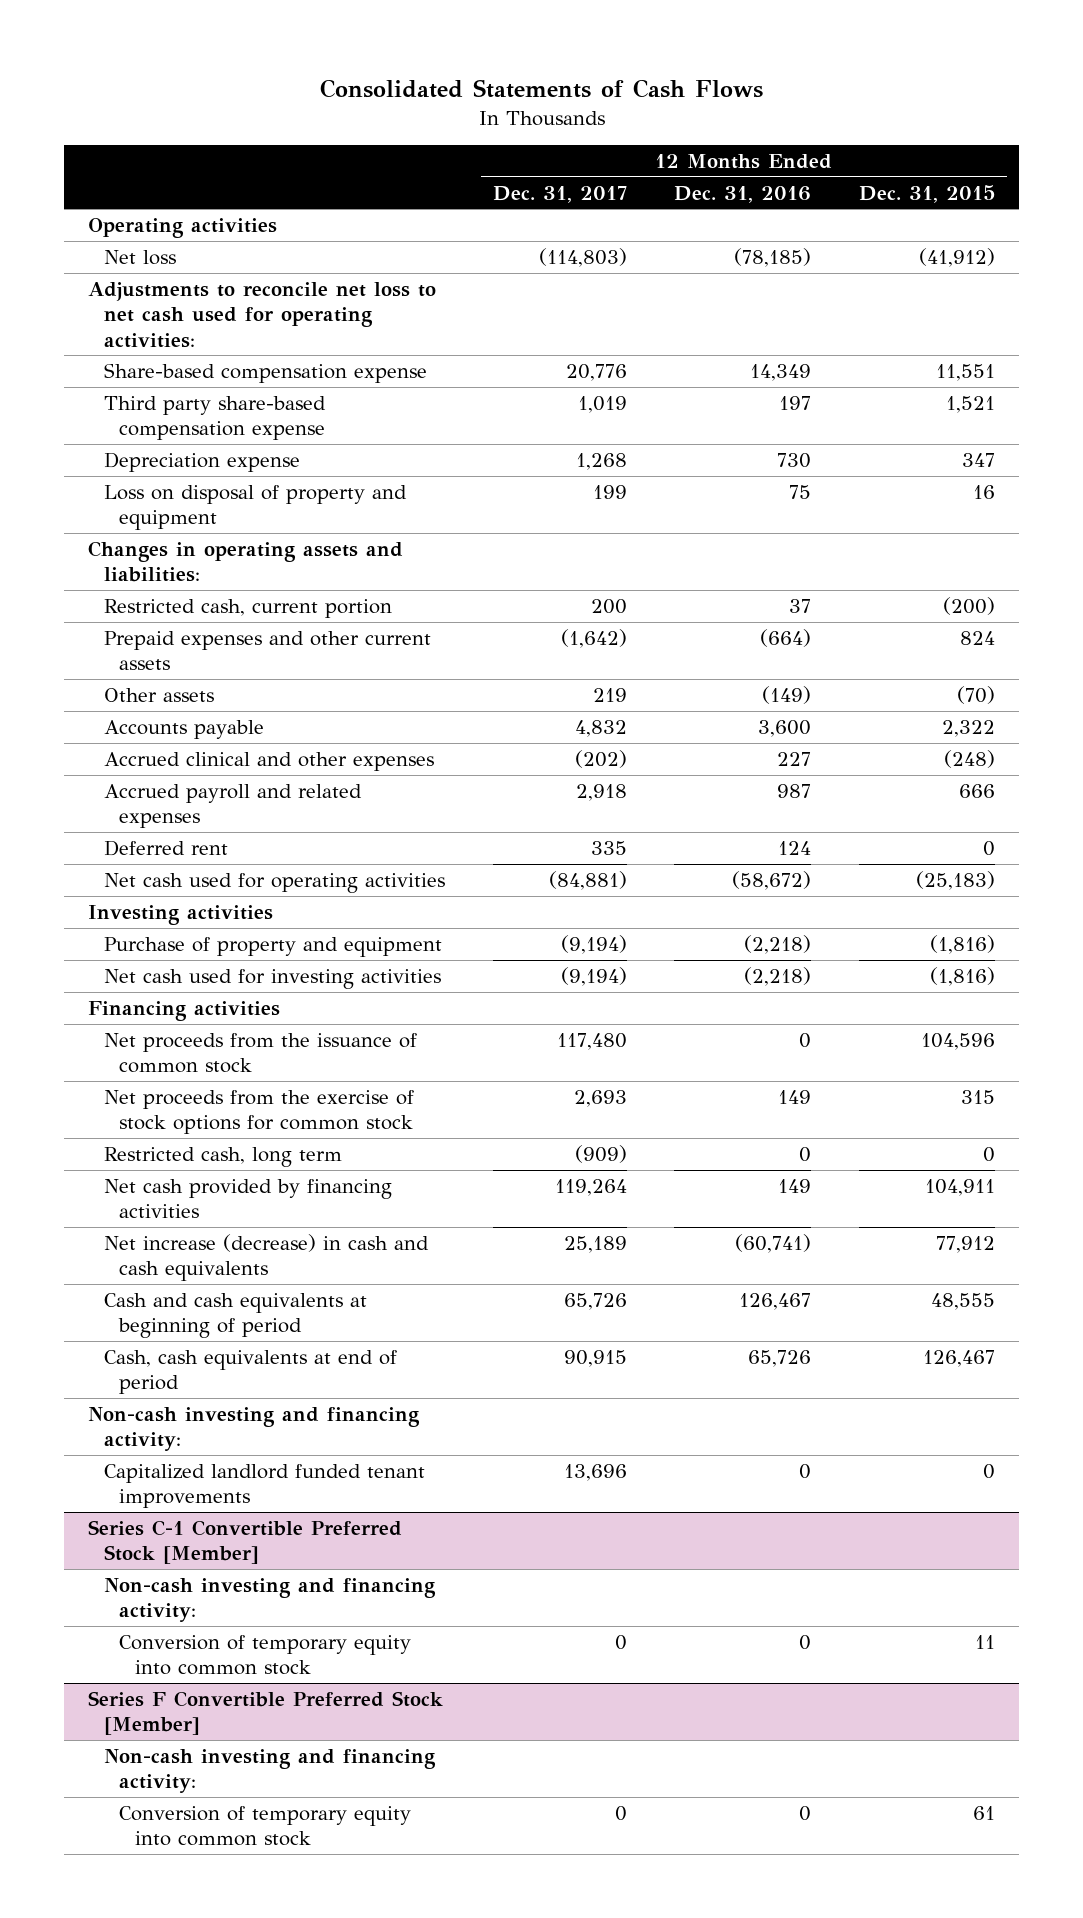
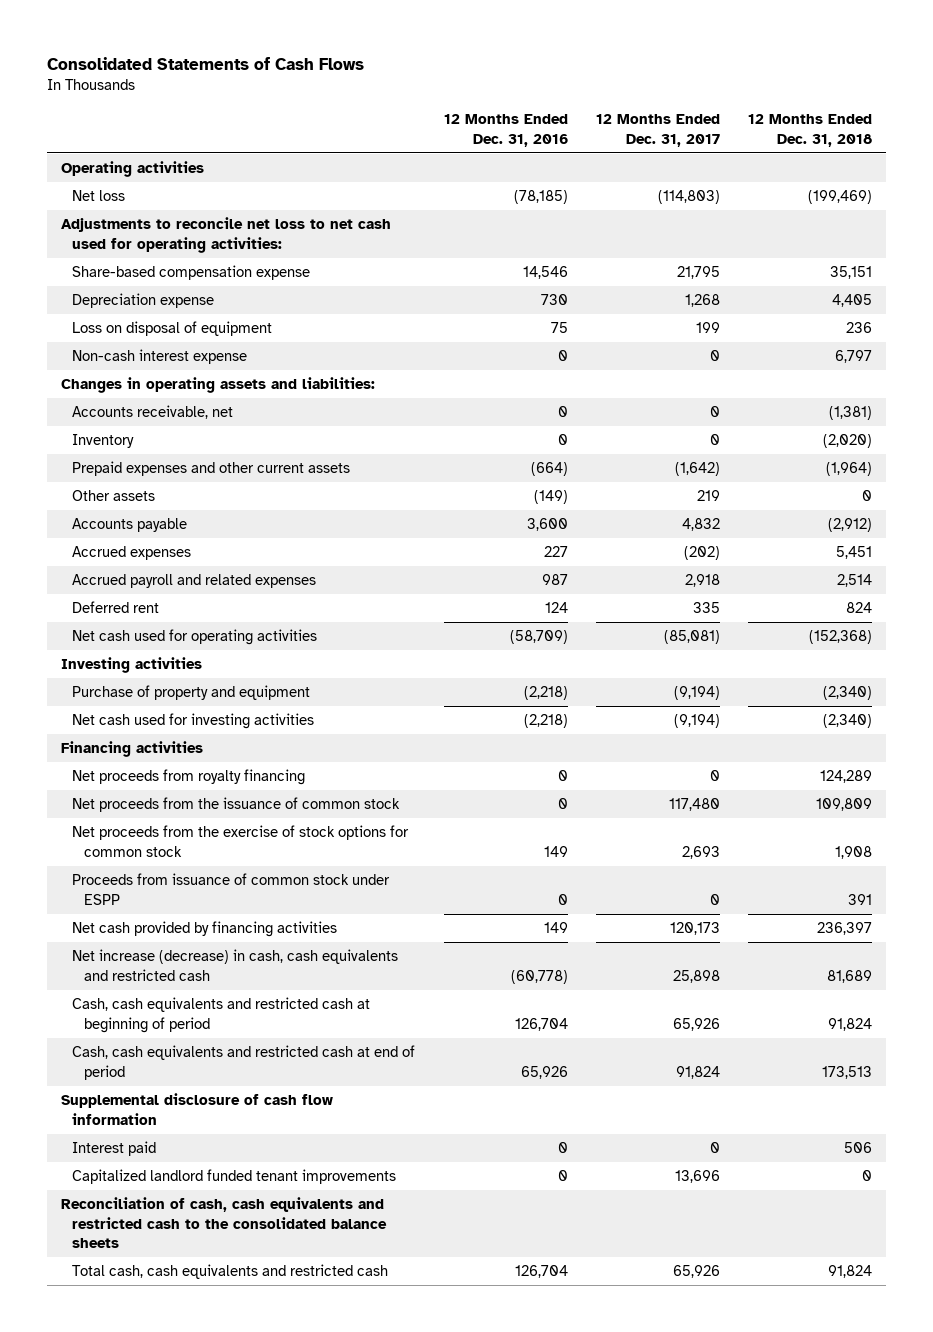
[859,184,996,203] Dec. 31, 2015 -> none
none -> [748,114,873,147] 12 Months Ended Dec. 31, 2018
[103,395,326,441] Third party share-based compensation expense -> none
[565,363,627,381] 20,776 -> [677,266,721,280] 21,795
[750,363,812,381] 14,349 -> [522,266,568,280] 14,546
[103,484,407,531] Loss on disposal of property and equipment -> [72,321,273,337] Loss on disposal of equipment
none -> [72,349,248,365] Non-cash interest expense
[103,598,392,618] Restricted cash, current portion -> none
none -> [72,405,234,420] Accounts receivable, net
none -> [72,434,135,449] Inventory
[103,751,434,771] Accrued clinical and other expenses -> [72,546,192,561] Accrued expenses
[548,870,627,890] (84,881) -> [664,630,721,645] (85,081)
[732,870,812,890] (58,672) -> [509,630,568,645] (58,709)
none -> [72,769,306,786] Net proceeds from royalty financing
[103,1146,342,1167] Restricted cash, long term -> none
[88,1406,421,1452] Non-cash investing and financing activity: -> none
none -> [72,873,391,905] Proceeds from issuance of common stock under ESPP
[554,1178,627,1196] 119,264 -> [670,922,721,936] 120,173
[103,1233,429,1282] Net increase (decrease) in cash and cash equivalents -> [72,949,399,981] Net increase (decrease) in cash, cash equivalents and restricted cash
[563,1235,627,1253] 25,189 -> [673,969,721,983] 25,898
[735,1233,812,1253] (60,741) -> [510,969,568,984] (60,778)
[103,1292,367,1339] Cash and cash equivalents at beginning of period -> [72,997,371,1033] Cash, cash equivalents and restricted cash at beginning of period
[563,1292,627,1310] 65,726 -> [673,1017,721,1031] 65,926
[739,1292,812,1310] 126,467 -> [514,1017,568,1031] 126,704
[103,1349,397,1395] Cash, cash equivalents at end of period -> [72,1045,416,1080] Cash, cash equivalents and restricted cash at end of period
[563,1349,627,1367] 90,915 -> [676,1065,721,1079] 91,824
[748,1349,812,1367] 65,726 -> [520,1065,568,1079] 65,926
none -> [60,1093,333,1125] Supplemental disclosure of cash flow information
none -> [72,1141,157,1157] Interest paid
[88,1519,403,1565] Series C-1 Convertible Preferred Stock [Member] -> none
[103,1577,436,1623] Non-cash investing and financing activity: -> none
[119,1634,412,1676] Conversion of temporary equity into common stock -> none
[88,1690,444,1736] Series F Convertible Preferred Stock [Member] -> none
[103,1748,436,1794] Non-cash investing and financing activity: -> none
[119,1805,412,1847] Conversion of temporary equity into common stock -> none
none -> [60,1197,388,1248] Reconciliation of cash, cash equivalents and restricted cash to the consolidated balance sheets
none -> [72,1264,389,1280] Total cash, cash equivalents and restricted cash

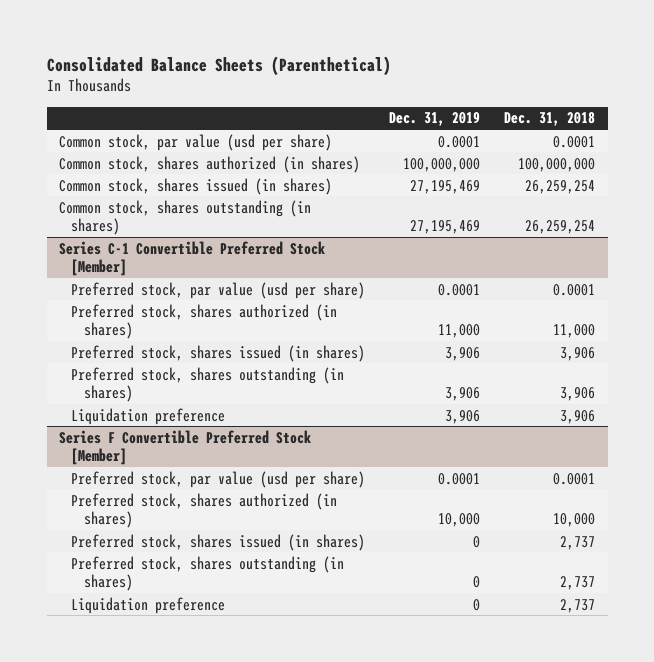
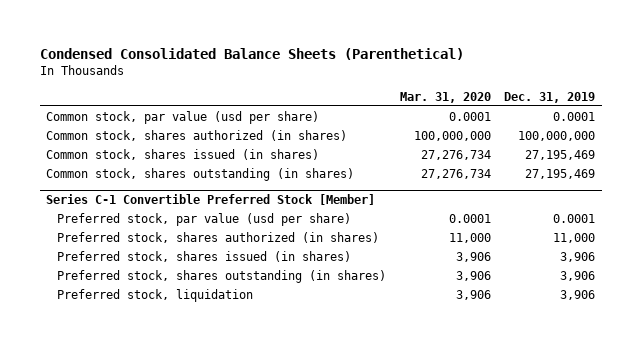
[46,55,391,76] Consolidated Balance Sheets (Parenthetical) -> [39,47,464,60] Condensed Consolidated Balance Sheets (Parenthetical)
[504,112,596,127] Dec. 31, 2018 -> none
none -> [399,91,491,103] Mar. 31, 2020
[58,429,311,465] Series F Convertible Preferred Stock [Member] -> none
[71,470,366,488] Preferred stock, par value (usd per share) -> none
[71,492,338,528] Preferred stock, shares authorized (in shares) -> none
[71,533,366,551] Preferred stock, shares issued (in shares) -> none
[71,555,345,591] Preferred stock, shares outstanding (in shares) -> none
[71,596,226,614] Liquidation preference -> none
[71,407,226,425] Liquidation preference -> [57,288,254,302] Preferred stock, liquidation

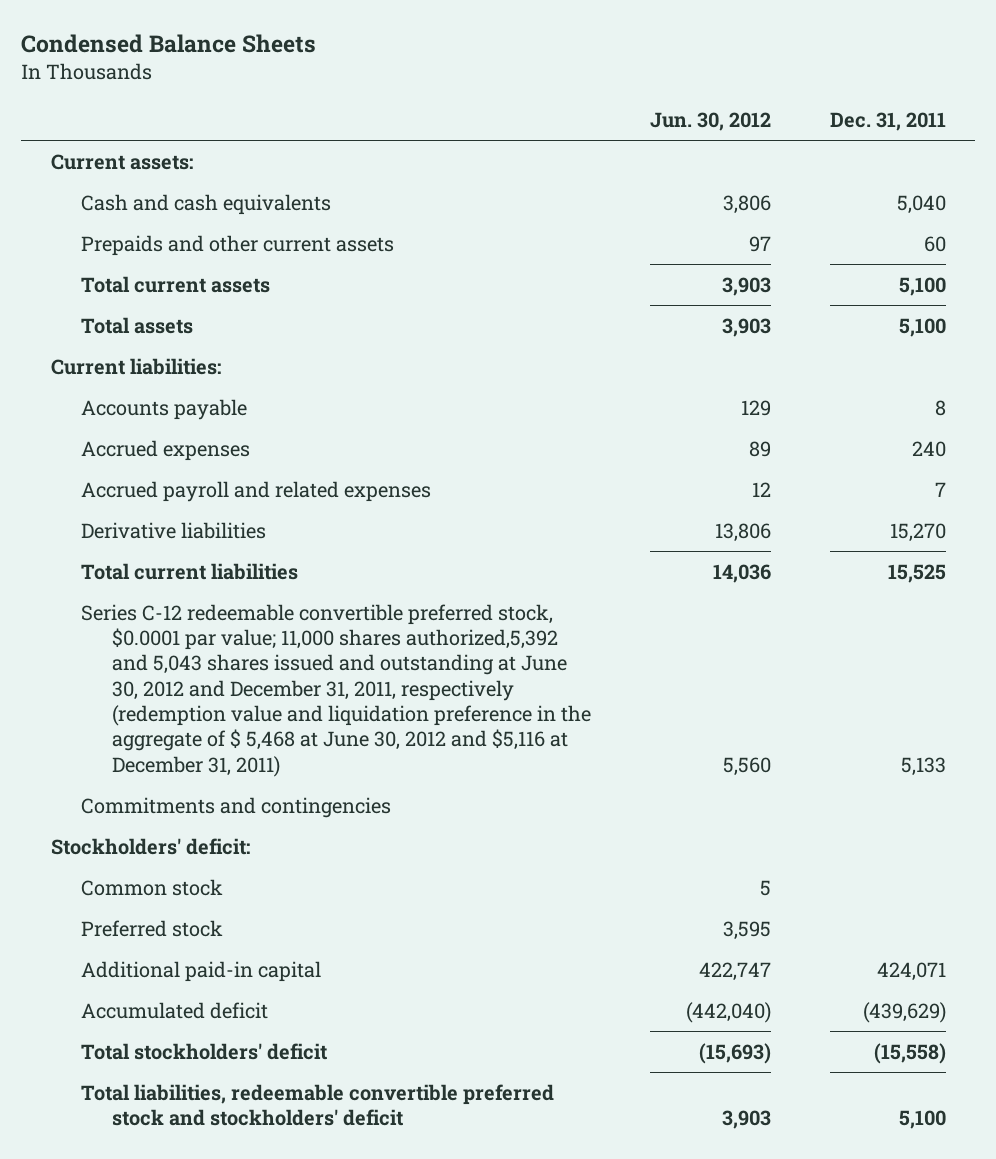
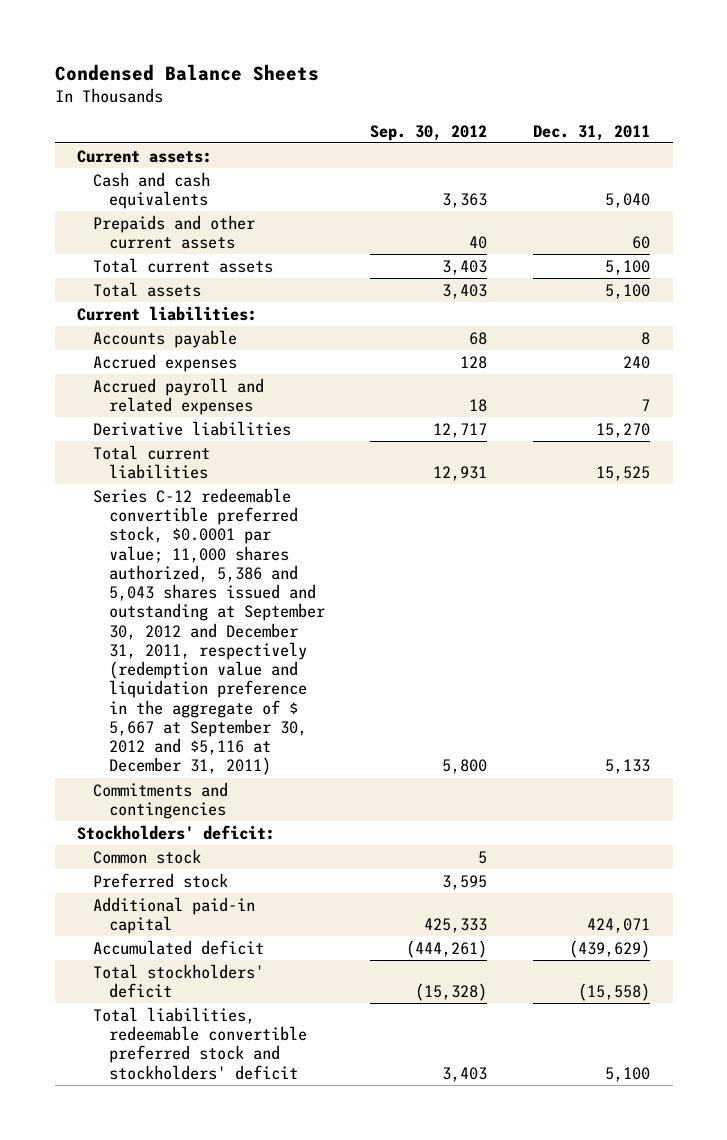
[649,112,771,132] Jun. 30, 2012 -> none
none -> [370,124,488,141] Sep. 30, 2012
[81,603,591,777] Series C-12 redeemable convertible preferred stock, $0.0001 par value; 11,000 shares authorized,5,392 and 5,043 shares issued and outstanding at June 30, 2012 and December 31, 2011, respectively (redemption value and liquidation preference in the aggregate of $ 5,468 at June 30, 2012 and $5,116 at December 31, 2011) -> [93,487,325,776] Series C-12 redeemable convertible preferred stock, $0.0001 par value; 11,000 shares authorized, 5,386 and 5,043 shares issued and outstanding at September 30, 2012 and December 31, 2011, respectively (redemption value and liquidation preference in the aggregate of $ 5,667 at September 30, 2012 and $5,116 at December 31, 2011)

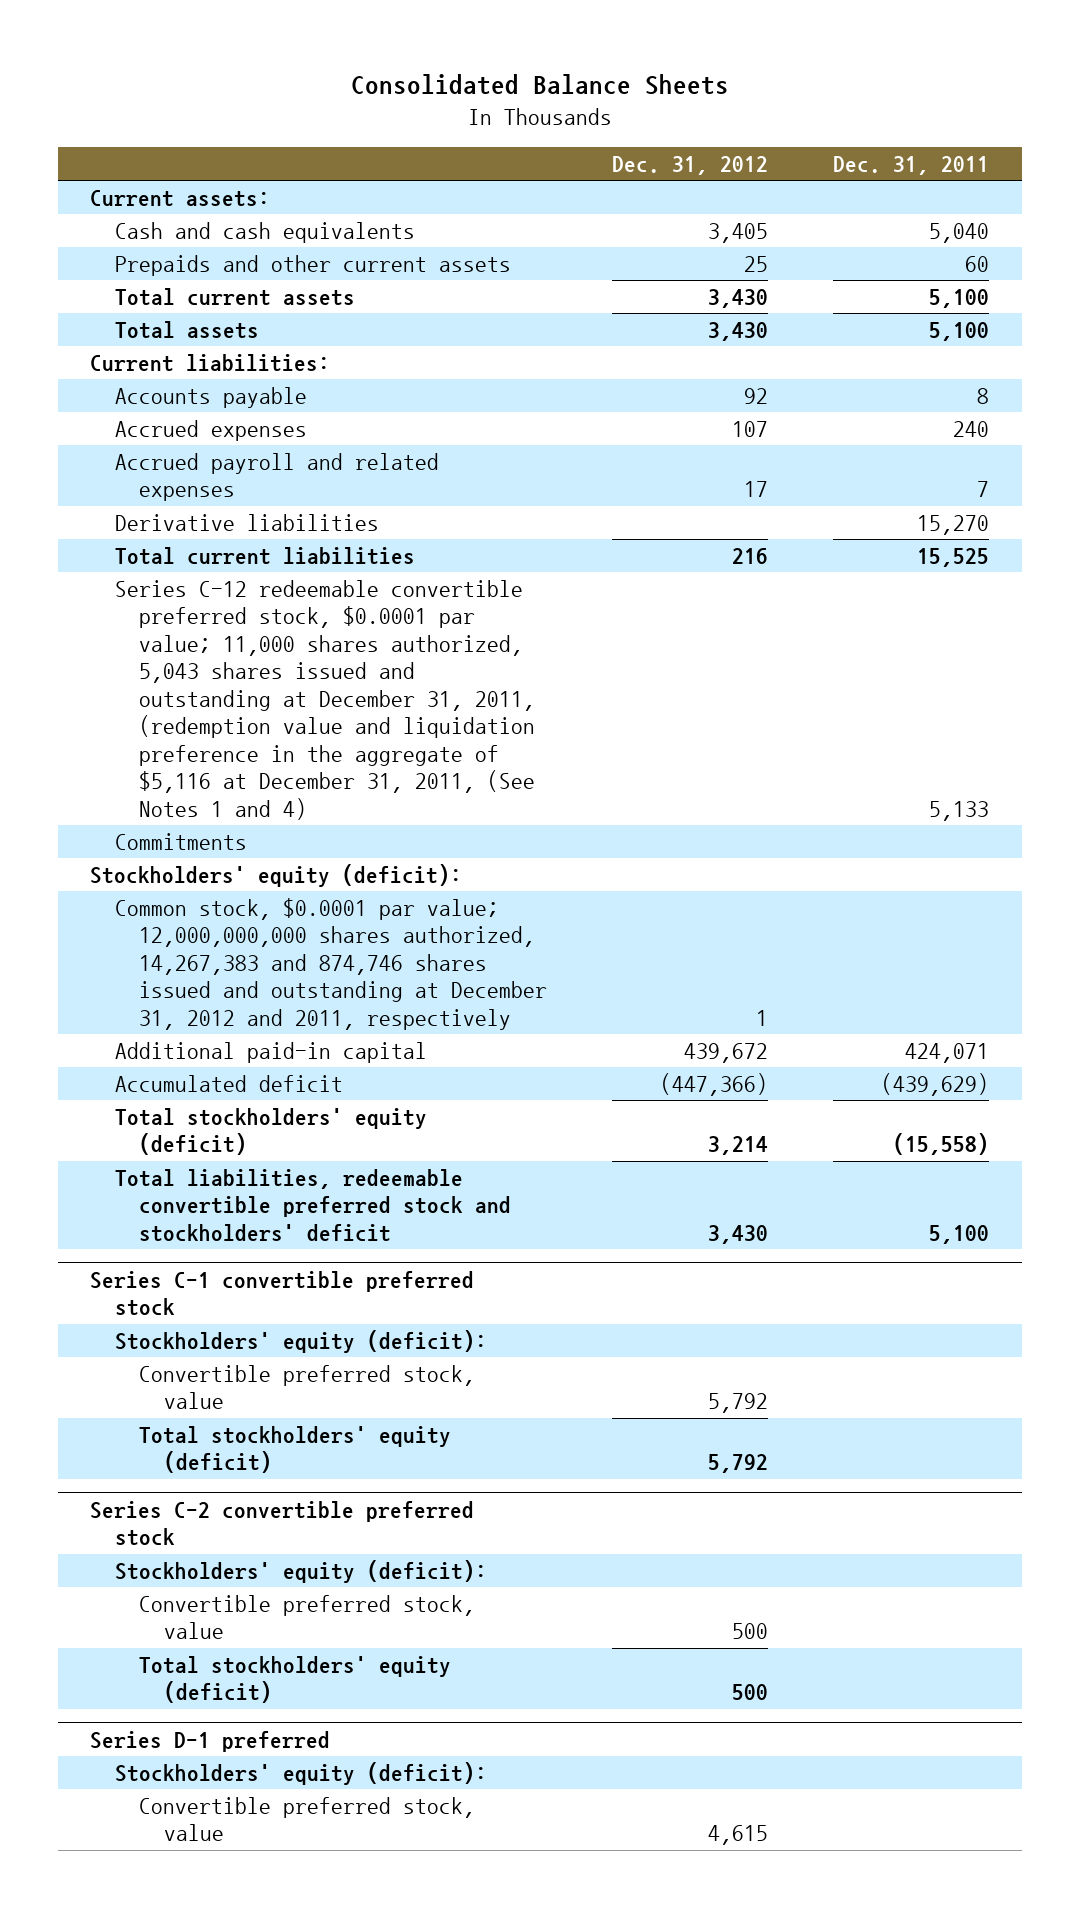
[54,64,319,82] Condensed Balance Sheets -> [350,74,729,96] Consolidated Balance Sheets
[370,124,488,141] Sep. 30, 2012 -> none
none -> [612,155,769,175] Dec. 31, 2012
[93,872,229,888] Preferred stock -> none
[93,487,325,776] Series C-12 redeemable convertible preferred stock, $0.0001 par value; 11,000 shares authorized, 5,386 and 5,043 shares issued and outstanding at September 30, 2012 and December 31, 2011, respectively (redemption value and liquidation preference in the aggregate of $ 5,667 at September 30, 2012 and $5,116 at December 31, 2011) -> [114,580,536,820] Series C-12 redeemable convertible preferred stock, $0.0001 par value; 11,000 shares authorized, 5,043 shares issued and outstanding at December 31, 2011, (redemption value and liquidation preference in the aggregate of $5,116 at December 31, 2011, (See Notes 1 and 4)
[93,781,229,820] Commitments and contingencies -> [114,833,247,851] Commitments
[77,824,276,840] Stockholders' deficit: -> [90,864,463,888] Stockholders' equity (deficit):
[93,848,202,864] Common stock -> [114,898,548,1030] Common stock, $0.0001 par value; 12,000,000,000 shares authorized, 14,267,383 and 874,746 shares issued and outstanding at December 31, 2012 and 2011, respectively
[93,963,265,999] Total stockholders' deficit -> [114,1108,427,1156] Total stockholders' equity (deficit)
none -> [90,1270,475,1317] Series C-1 convertible preferred stock
none -> [114,1330,487,1354] Stockholders' equity (deficit):
none -> [139,1365,476,1410] Convertible preferred stock, value
none -> [139,1426,452,1474] Total stockholders' equity (deficit)
none -> [90,1500,475,1547] Series C-2 convertible preferred stock
none -> [114,1560,487,1584] Stockholders' equity (deficit):
none -> [139,1595,476,1640] Convertible preferred stock, value
none -> [139,1656,452,1704] Total stockholders' equity (deficit)
none -> [90,1730,331,1752] Series D-1 preferred
none -> [114,1762,487,1786] Stockholders' equity (deficit):
none -> [139,1797,476,1842] Convertible preferred stock, value

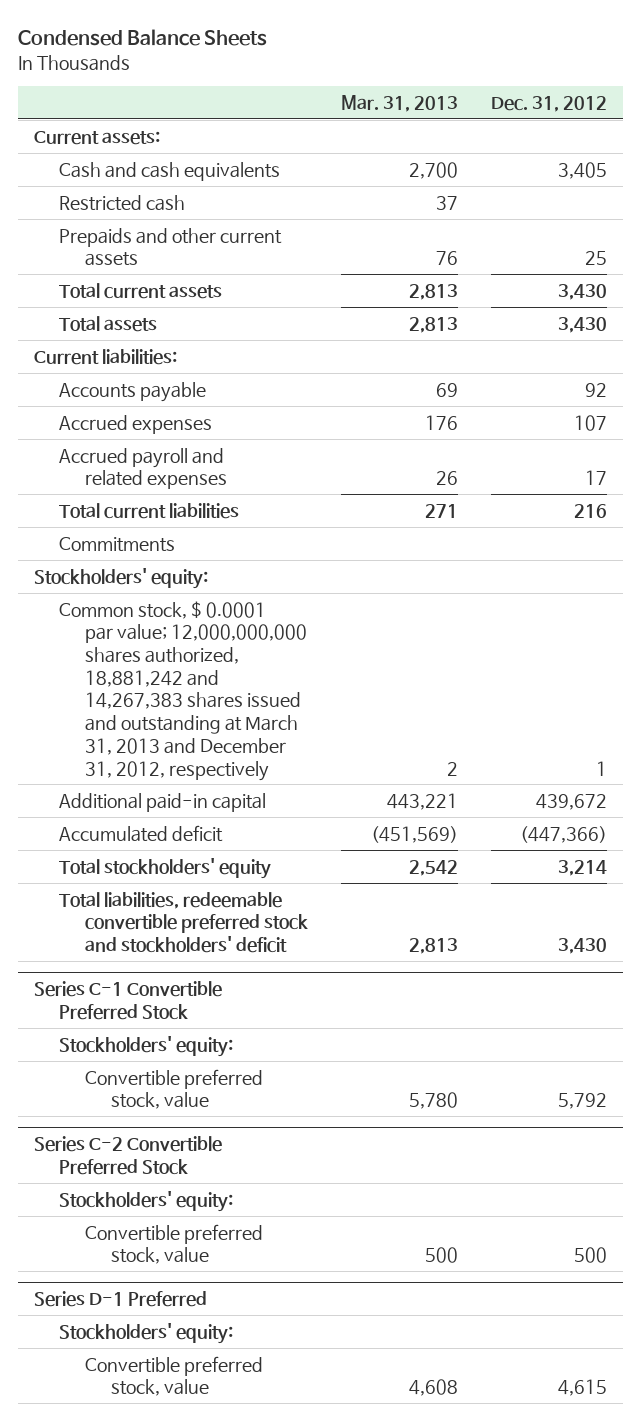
[350,74,729,96] Consolidated Balance Sheets -> [17,28,267,46] Condensed Balance Sheets
[833,155,990,175] Dec. 31, 2011 -> none
none -> [340,94,458,112] Mar. 31, 2013
none -> [59,194,186,211] Restricted cash
[114,514,379,532] Derivative liabilities -> none
[114,580,536,820] Series C-12 redeemable convertible preferred stock, $0.0001 par value; 11,000 shares authorized, 5,043 shares issued and outstanding at December 31, 2011, (redemption value and liquidation preference in the aggregate of $5,116 at December 31, 2011, (See Notes 1 and 4) -> none
[90,864,463,888] Stockholders' equity (deficit): -> [33,567,208,589] Stockholders' equity:
[114,898,548,1030] Common stock, $0.0001 par value; 12,000,000,000 shares authorized, 14,267,383 and 874,746 shares issued and outstanding at December 31, 2012 and 2011, respectively -> [59,600,308,781] Common stock, $ 0.0001 par value; 12,000,000,000 shares authorized, 18,881,242 and 14,267,383 shares issued and outstanding at March 31, 2013 and December 31, 2012, respectively
[114,1108,427,1156] Total stockholders' equity (deficit) -> [59,857,272,879] Total stockholders' equity
[90,1270,475,1317] Series C-1 convertible preferred stock -> [33,980,222,1020] Series C-1 Convertible Preferred Stock
[114,1330,487,1354] Stockholders' equity (deficit): -> [59,1035,234,1057] Stockholders' equity:
[139,1426,452,1474] Total stockholders' equity (deficit) -> none
[90,1500,475,1547] Series C-2 convertible preferred stock -> [33,1135,222,1175] Series C-2 Convertible Preferred Stock
[114,1560,487,1584] Stockholders' equity (deficit): -> [59,1190,234,1212] Stockholders' equity:
[139,1656,452,1704] Total stockholders' equity (deficit) -> none
[90,1730,331,1752] Series D-1 preferred -> [33,1290,207,1307] Series D-1 Preferred
[114,1762,487,1786] Stockholders' equity (deficit): -> [59,1322,234,1344] Stockholders' equity:

